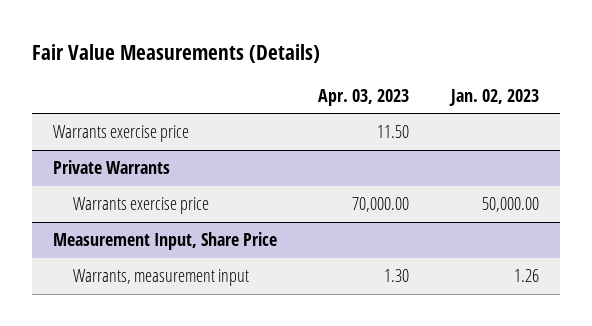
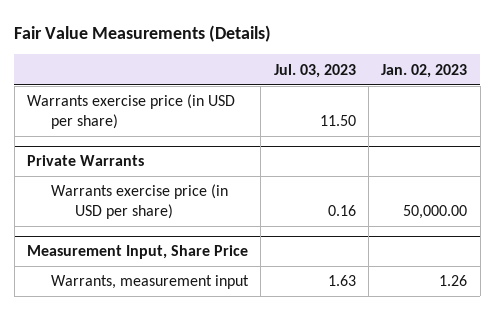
[318,88,410,106] Apr. 03, 2023 -> none
none -> [273,63,356,78] Jul. 03, 2023
[52,125,189,143] Warrants exercise price -> [27,94,236,130] Warrants exercise price (in USD per share)
[73,197,210,215] Warrants exercise price -> [51,184,229,220] Warrants exercise price (in USD per share)

